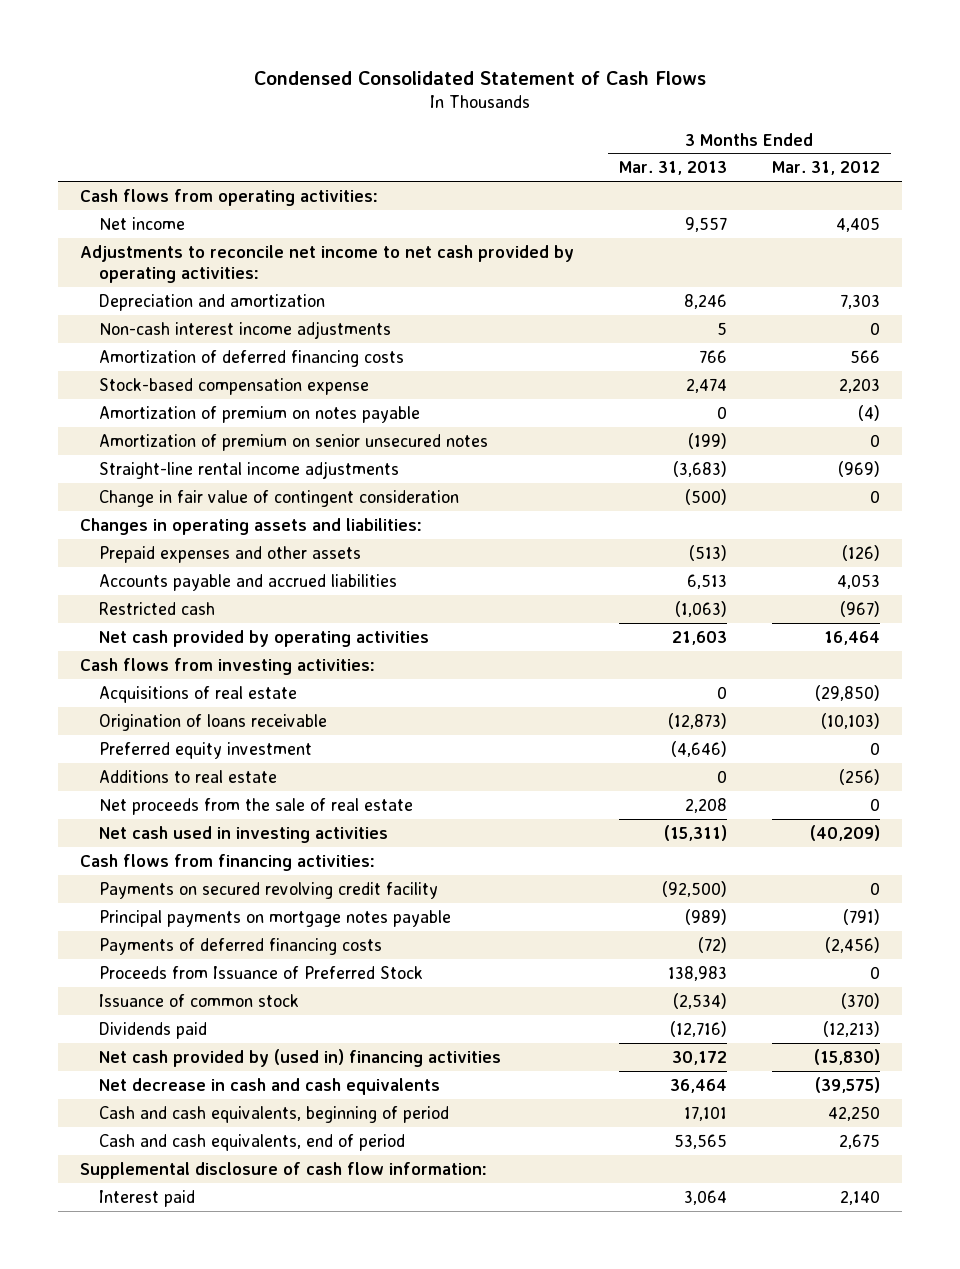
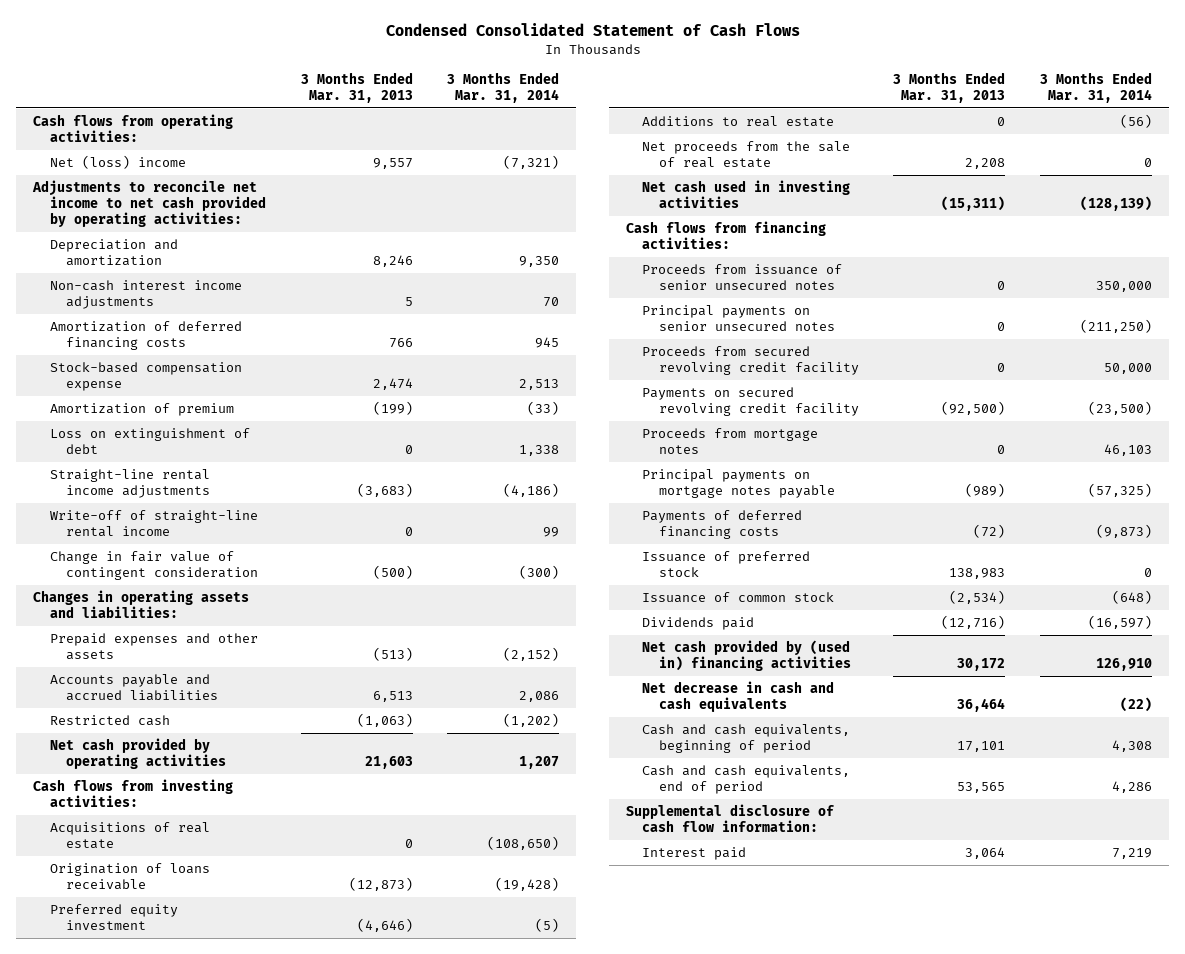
[771,161,880,176] Mar. 31, 2012 -> none
none -> [447,71,560,103] 3 Months Ended Mar. 31, 2014
[99,216,186,230] Net income -> [49,154,186,169] Net (loss) income
[99,433,489,451] Amortization of premium on senior unsecured notes -> none
[99,405,421,423] Amortization of premium on notes payable -> [49,402,234,416] Amortization of premium
[716,405,727,419] 0 -> [372,400,413,415] (199)
none -> [49,427,250,455] Loss on extinguishment of debt
none -> [49,509,258,538] Write-off of straight-line rental income
none -> [642,263,843,291] Proceeds from issuance of senior unsecured notes
none -> [642,304,835,332] Principal payments on senior unsecured notes
none -> [642,345,859,376] Proceeds from secured revolving credit facility
none -> [642,427,819,455] Proceeds from mortgage notes
[99,965,424,979] Proceeds from Issuance of Preferred Stock -> [642,550,811,578] Issuance of preferred stock

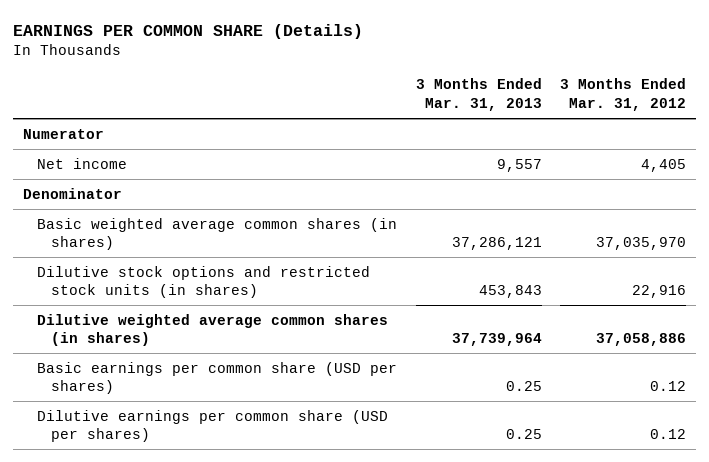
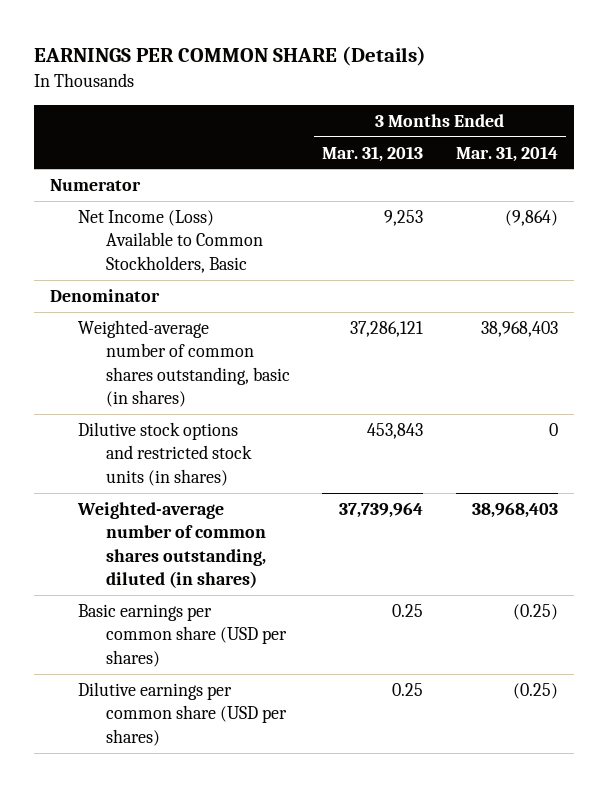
[560,78,687,112] 3 Months Ended Mar. 31, 2012 -> none
none -> [455,145,558,162] Mar. 31, 2014
[36,157,127,169] Net income -> none
none -> [78,210,264,273] Net Income (Loss) Available to Common Stockholders, Basic
[36,217,397,251] Basic weighted average common shares (in shares) -> [78,320,291,408] Weighted-average number of common shares outstanding, basic (in shares)
[36,313,388,347] Dilutive weighted average common shares (in shares) -> [77,502,267,589] Weighted-average number of common shares outstanding, diluted (in shares)

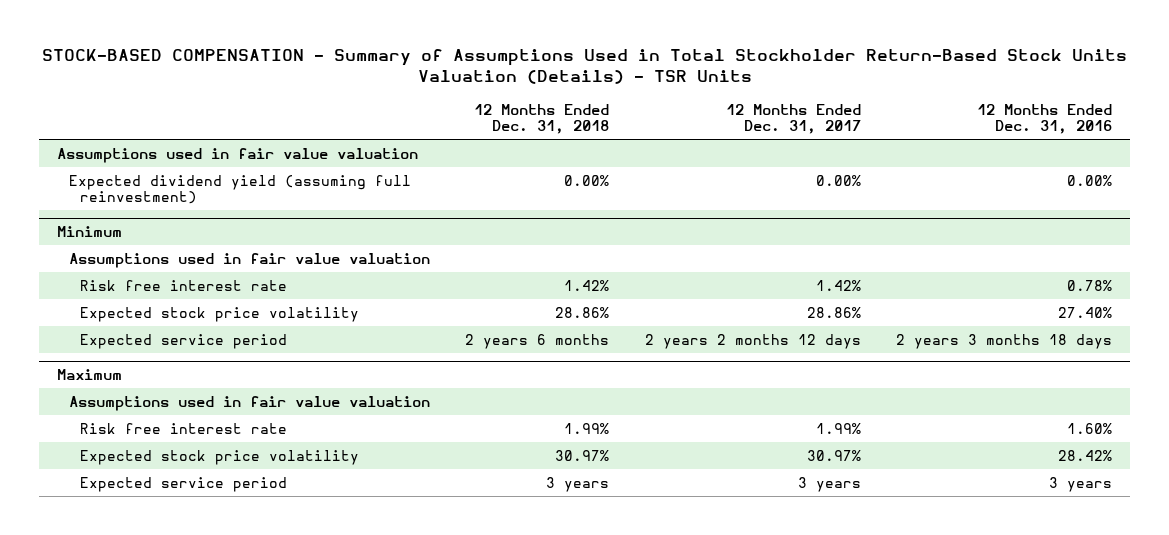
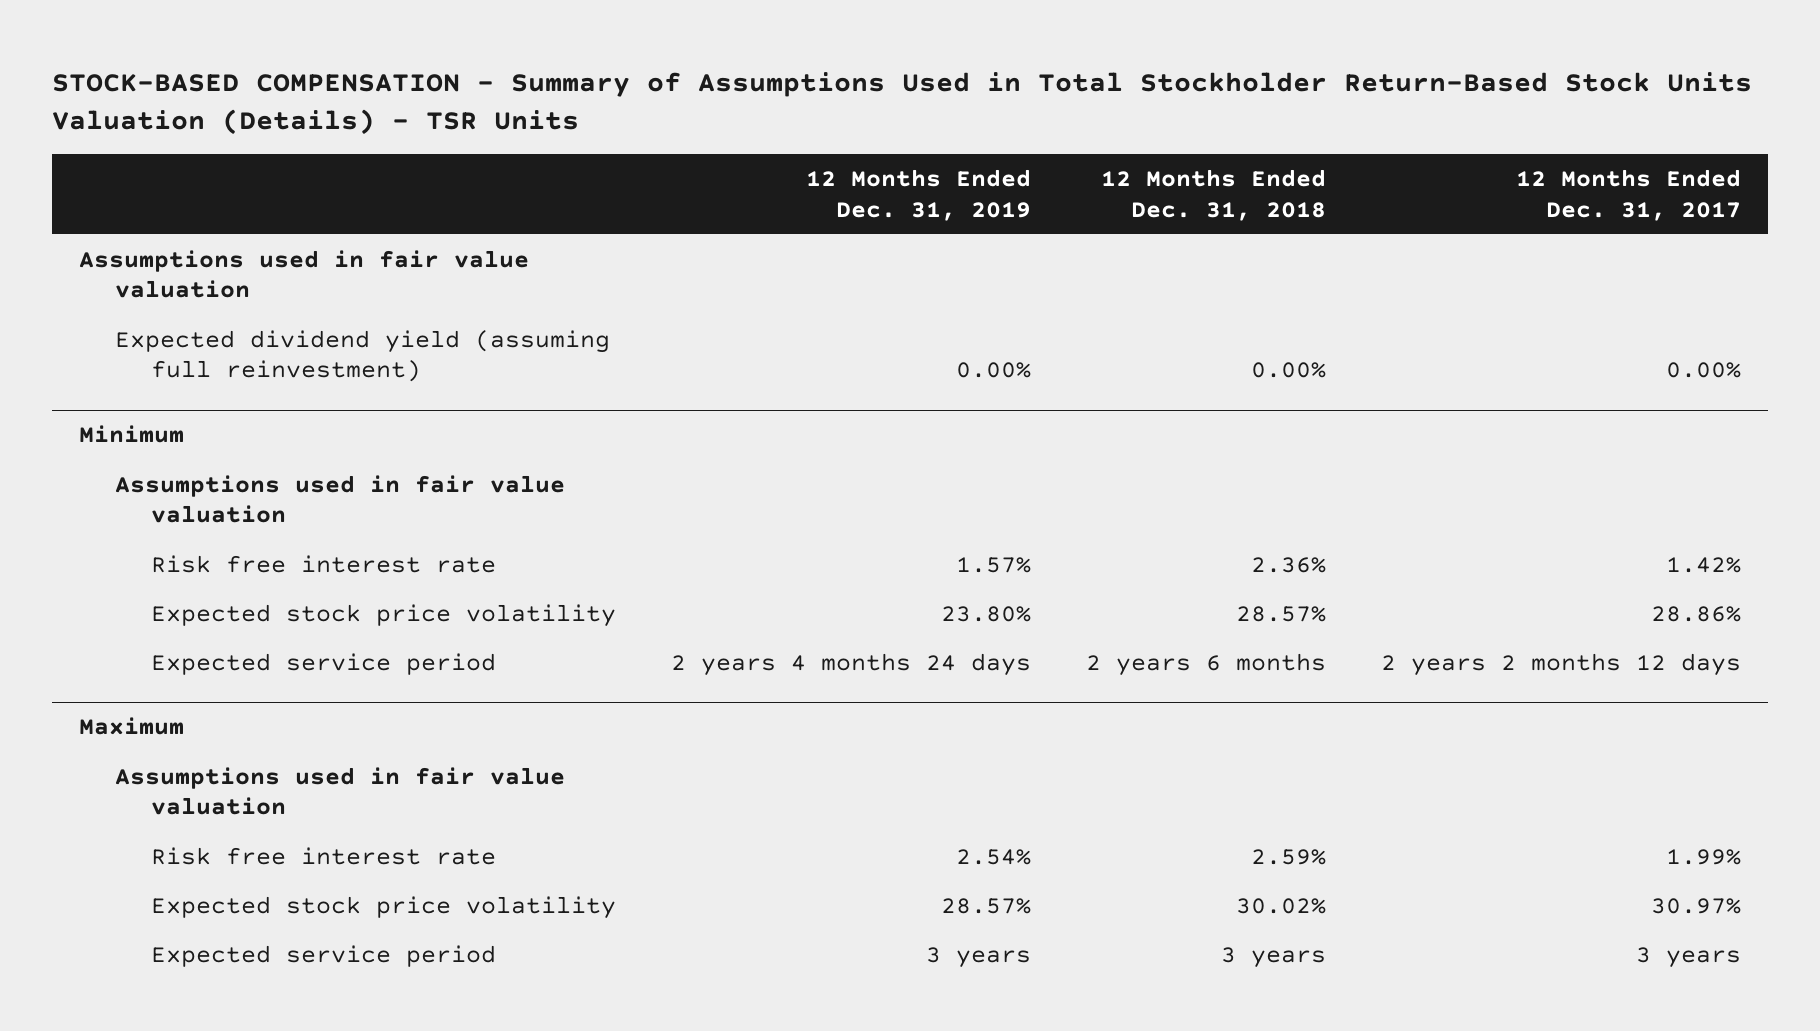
[977,103,1113,135] 12 Months Ended Dec. 31, 2016 -> none
none -> [805,169,1031,221] 12 Months Ended Dec. 31, 2019
[564,279,610,291] 1.42% -> [1250,557,1326,574] 2.36%
[555,306,610,318] 28.86% -> [1235,606,1326,623] 28.57%
[564,422,610,434] 1.99% -> [1250,849,1326,866] 2.59%
[555,449,610,461] 30.97% -> [1235,898,1326,915] 30.02%

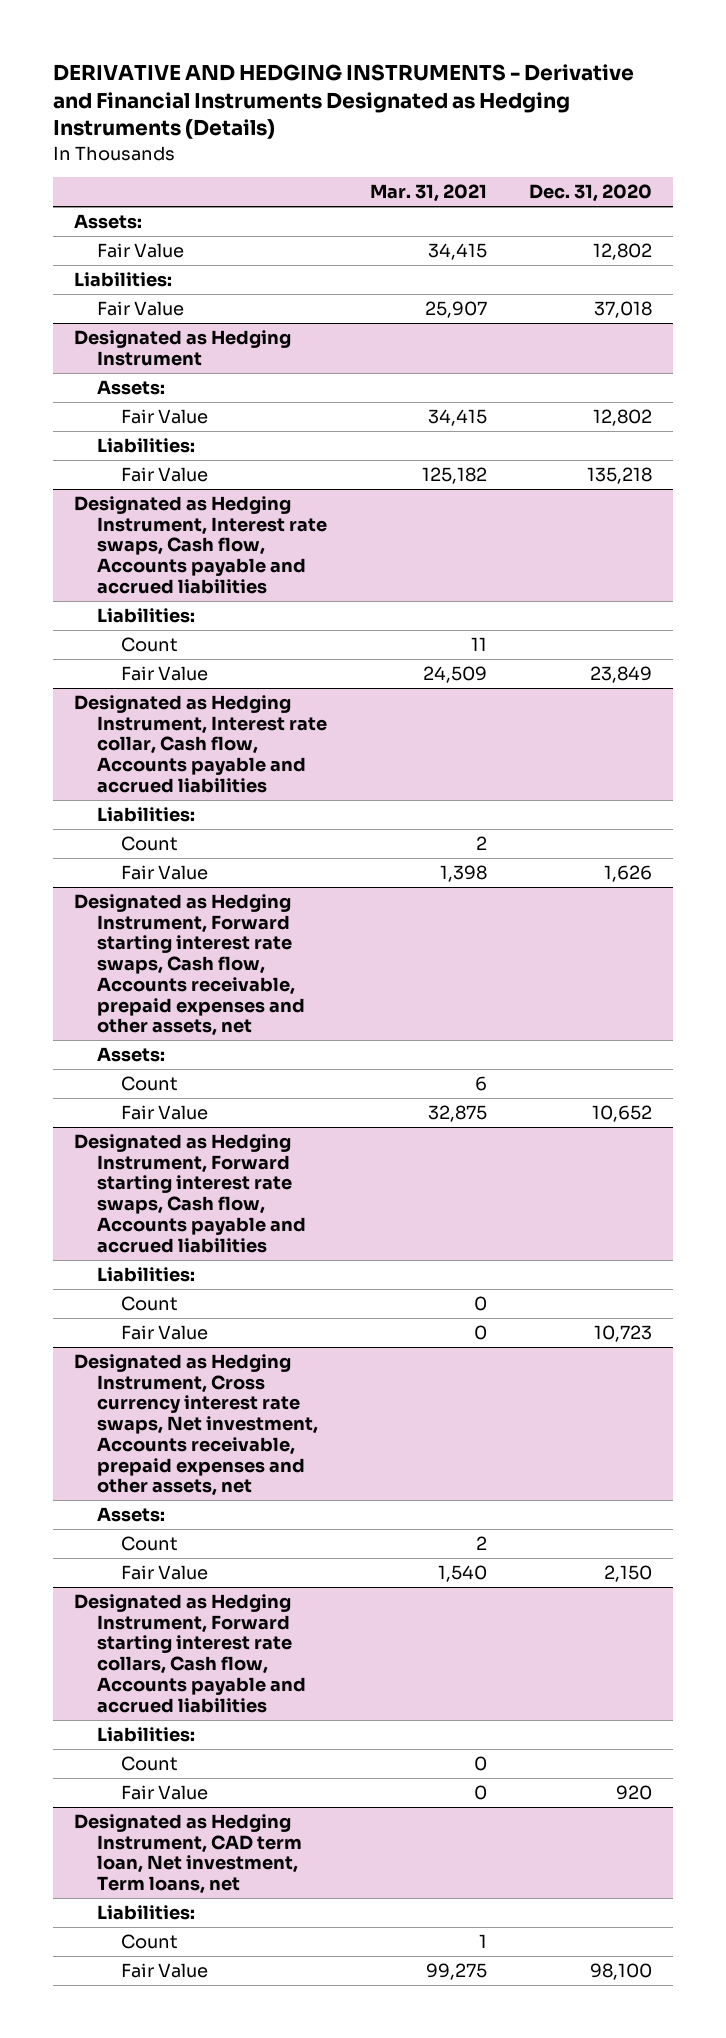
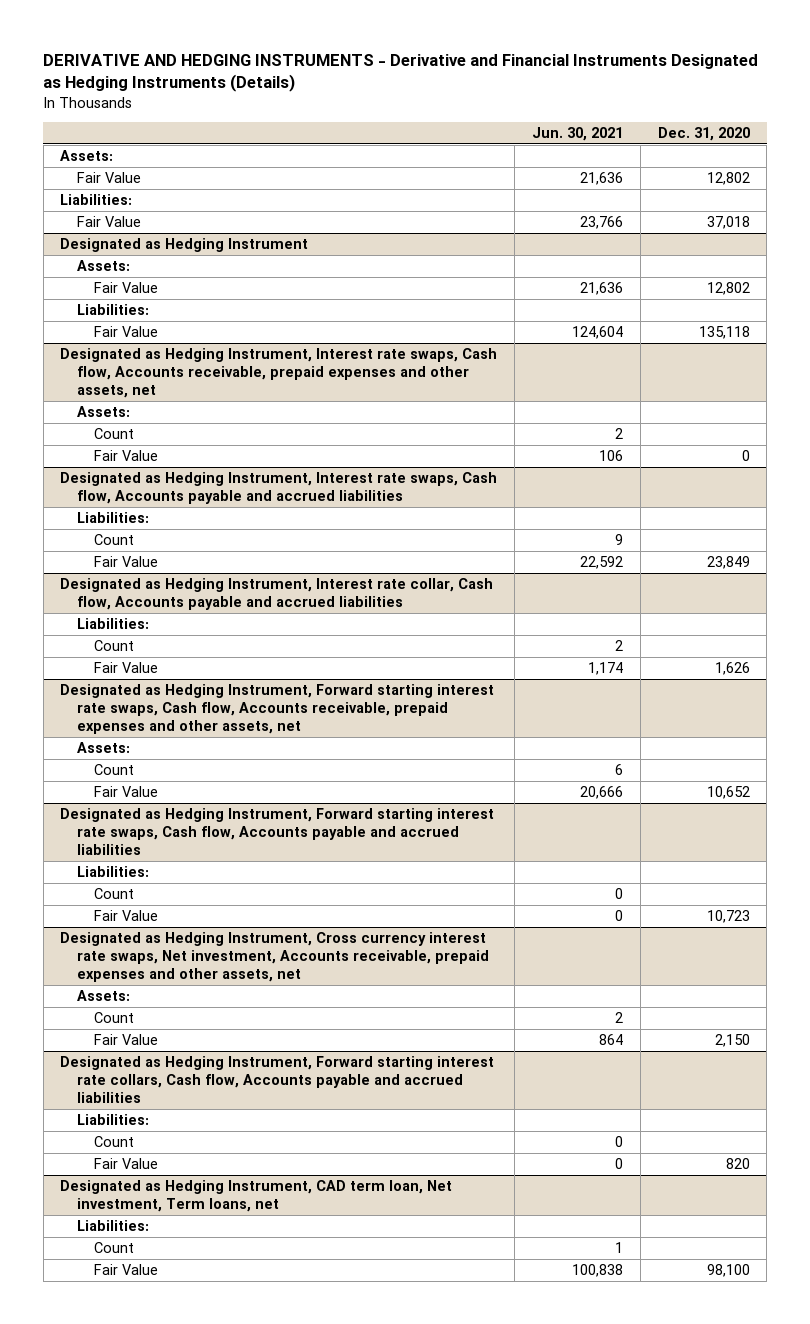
[369,184,487,203] Mar. 31, 2021 -> none
none -> [531,127,623,142] Jun. 30, 2021
[587,467,653,485] 135,218 -> [698,325,750,339] 135,118
none -> [60,347,498,399] Designated as Hedging Instrument, Interest rate swaps, Cash flow, Accounts receivable, prepaid expenses and other assets, net
none -> [77,405,131,417] Assets:
none -> [94,427,135,439] Count
none -> [94,449,159,461] Fair Value
[616,1785,653,1801] 920 -> [725,1157,750,1169] 820

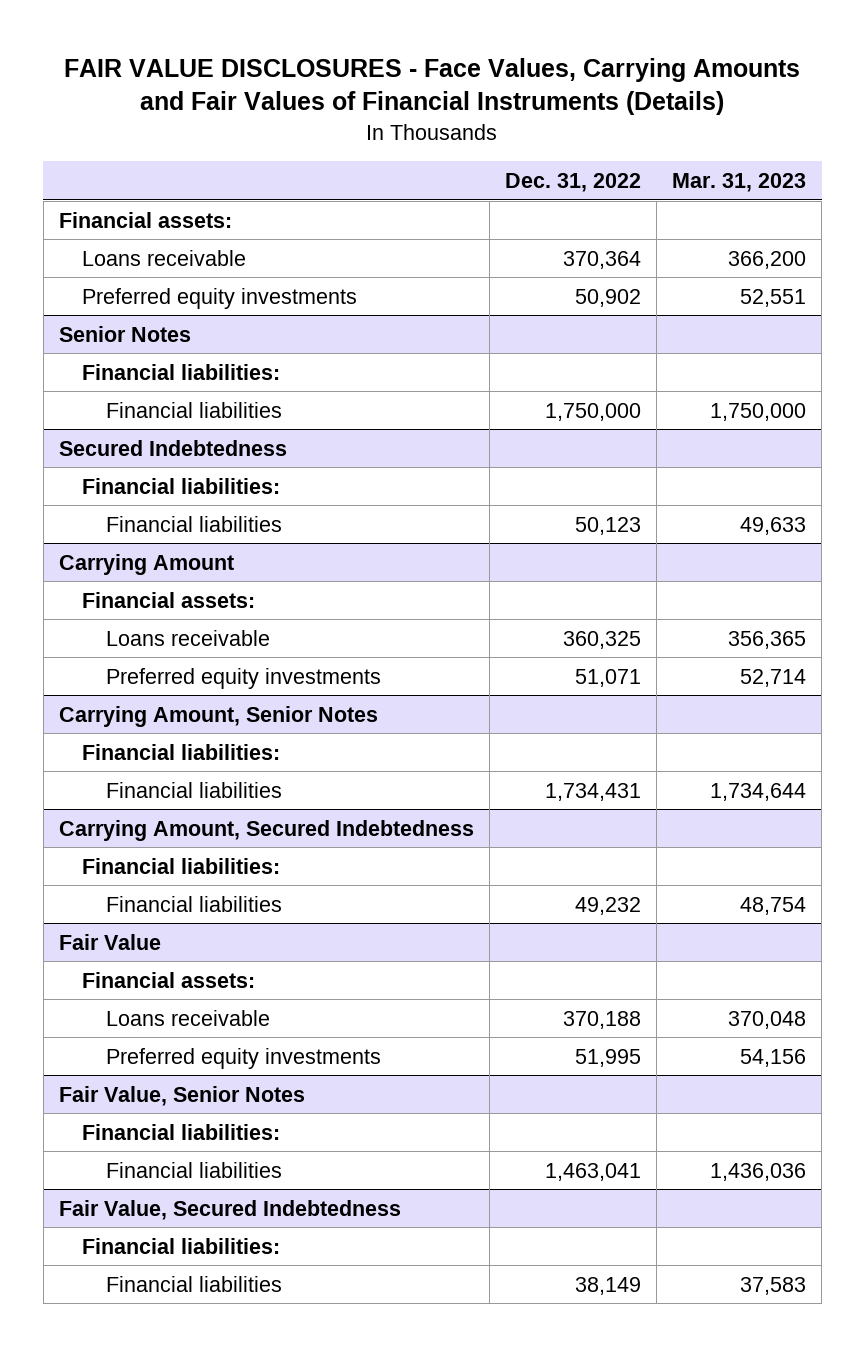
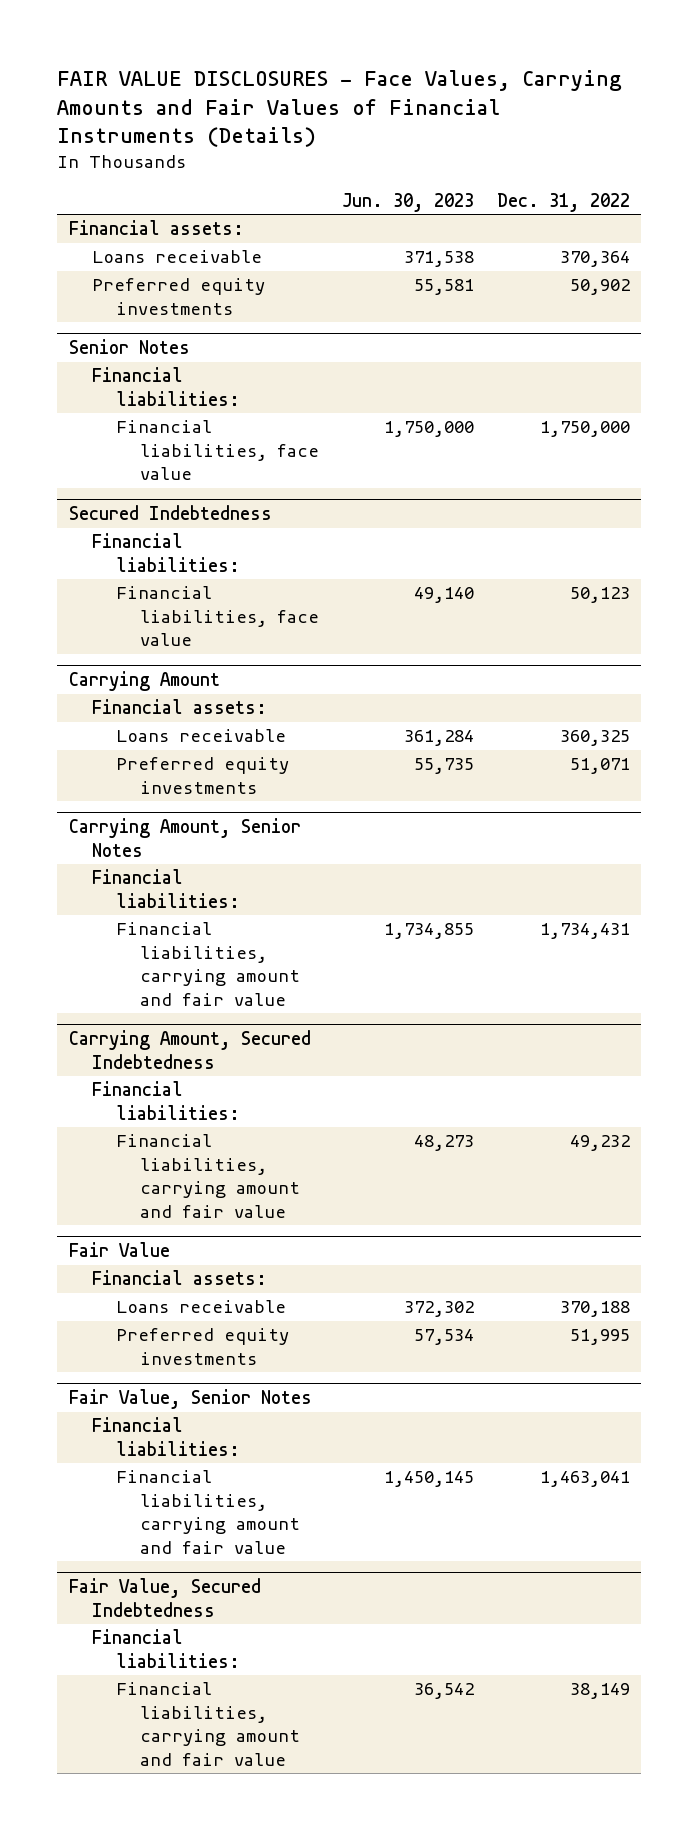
[672,172,807,192] Mar. 31, 2023 -> none
none -> [341,192,474,212] Jun. 30, 2023
[106,401,283,418] Financial liabilities -> [115,420,319,481] Financial liabilities, face value
[106,515,283,532] Financial liabilities -> [115,586,319,647] Financial liabilities, face value
[106,781,283,798] Financial liabilities -> [115,922,300,1006] Financial liabilities, carrying amount and fair value
[106,895,283,912] Financial liabilities -> [115,1134,300,1218] Financial liabilities, carrying amount and fair value
[106,1161,283,1178] Financial liabilities -> [115,1470,300,1554] Financial liabilities, carrying amount and fair value
[106,1275,283,1292] Financial liabilities -> [115,1682,300,1766] Financial liabilities, carrying amount and fair value

